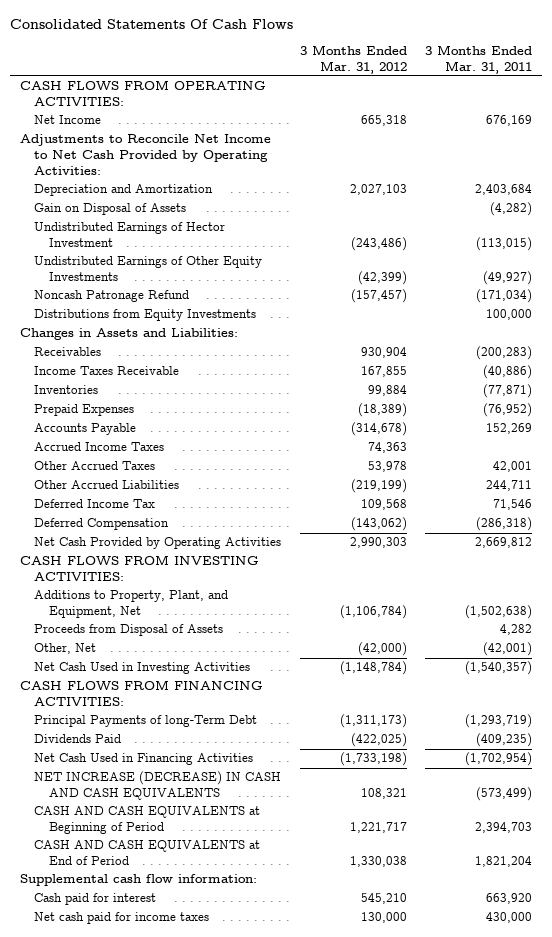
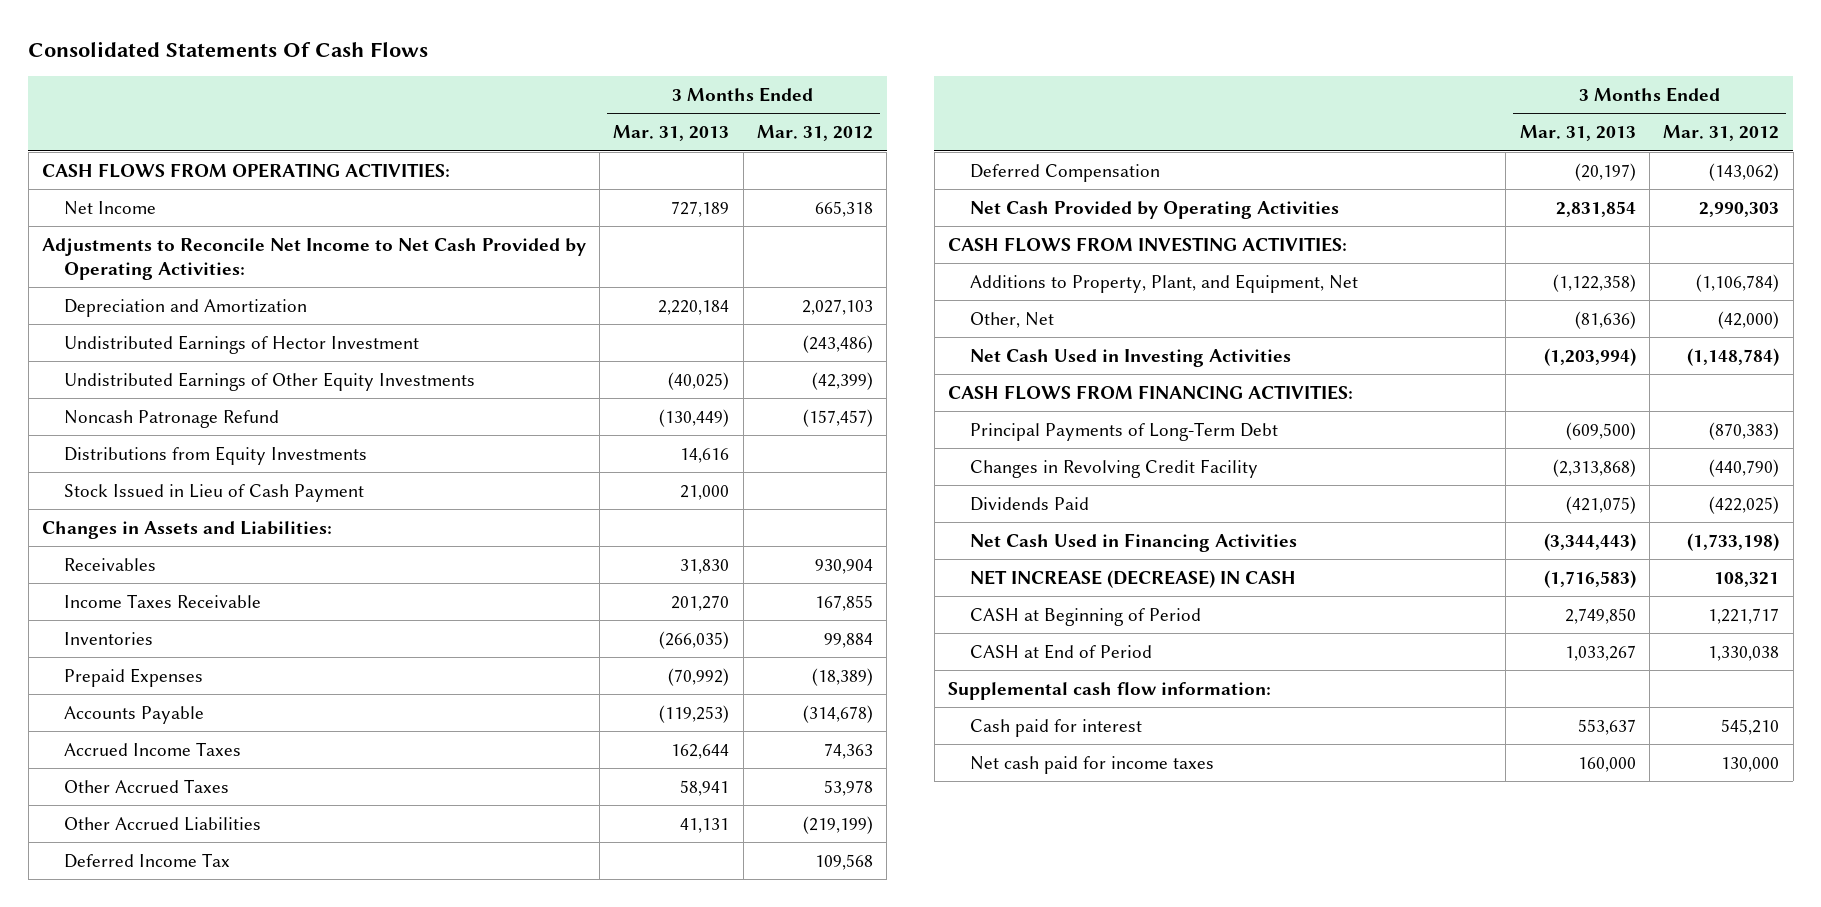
[425,45,533,74] 3 Months Ended Mar. 31, 2011 -> none
none -> [613,125,730,142] Mar. 31, 2013
[34,203,187,216] Gain on Disposal of Assets -> none
none -> [64,483,365,502] Stock Issued in Lieu of Cash Payment
[34,624,224,637] Proceeds from Disposal of Assets -> none
[34,715,258,728] Principal Payments of long-Term Debt -> [970,421,1279,441] Principal Payments of Long-Term Debt
[339,714,407,729] (1,311,173) -> [1709,421,1780,440] (870,383)
none -> [970,458,1259,478] Changes in Revolving Credit Facility
[34,771,282,801] NET INCREASE (DECREASE) IN CASH AND CASH EQUIVALENTS -> [970,569,1297,588] NET INCREASE (DECREASE) IN CASH
[34,806,261,835] CASH AND CASH EQUIVALENTS at Beginning of Period -> [970,607,1202,626] CASH at Beginning of Period
[34,840,261,866] CASH AND CASH EQUIVALENTS at End of Period -> [970,643,1153,659] CASH at End of Period

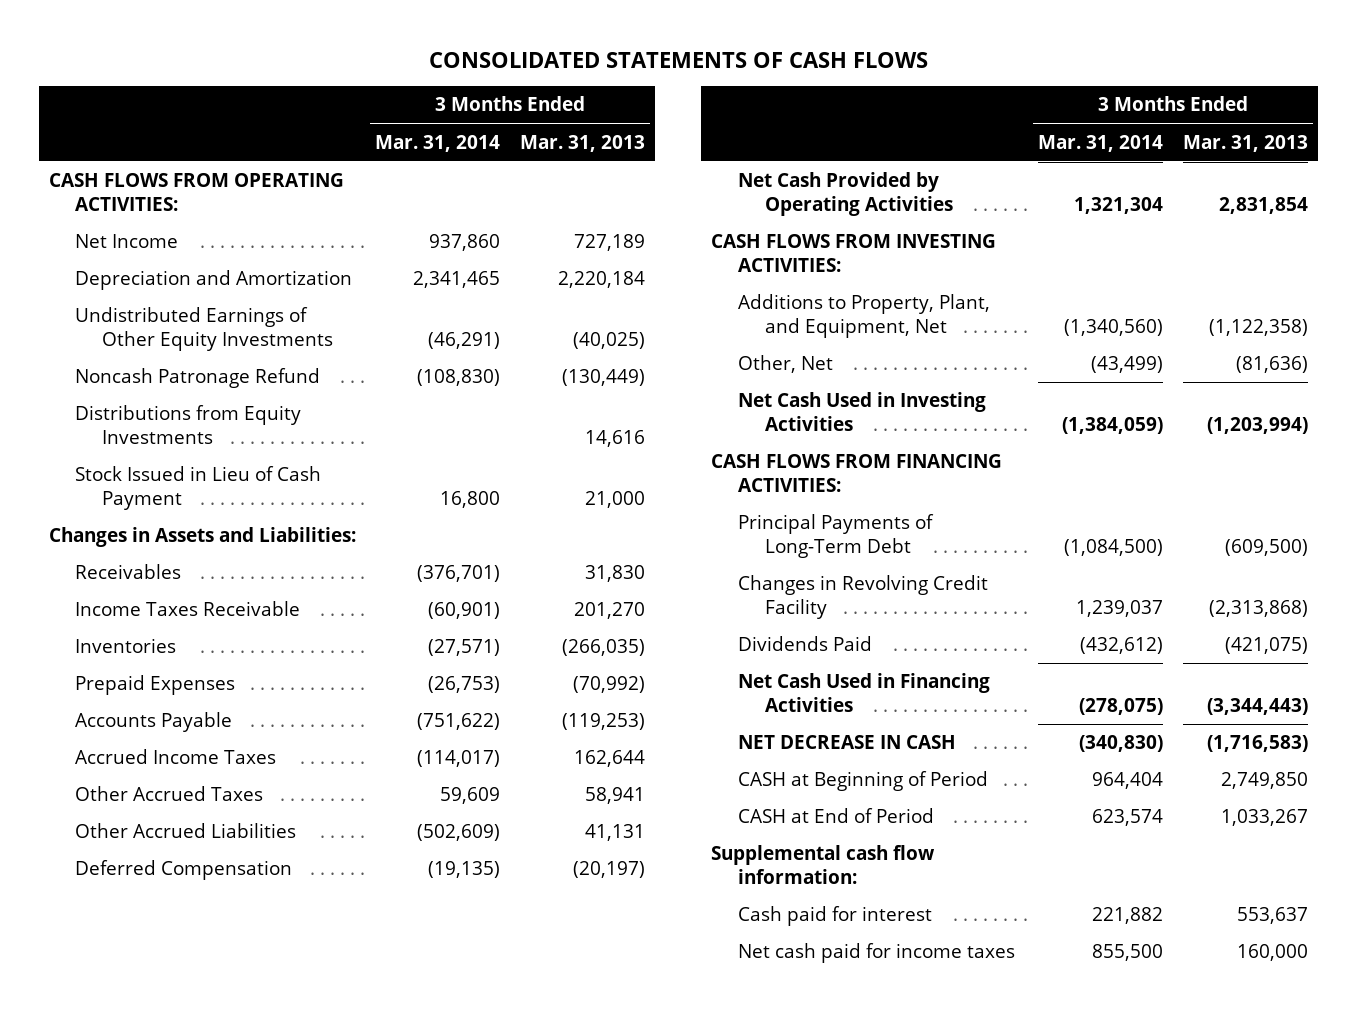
[28,41,429,58] Consolidated Statements Of Cash Flows -> [429,51,929,68] CONSOLIDATED STATEMENTS OF CASH FLOWS
[757,125,874,142] Mar. 31, 2012 -> none
none -> [375,134,501,152] Mar. 31, 2014
[41,237,586,280] Adjustments to Reconcile Net Income to Net Cash Provided by Operating Activities: -> none
[64,334,420,354] Undistributed Earnings of Hector Investment -> none
[64,852,231,868] Deferred Income Tax -> none
[970,569,1297,588] NET INCREASE (DECREASE) IN CASH -> [738,735,957,750] NET DECREASE IN CASH

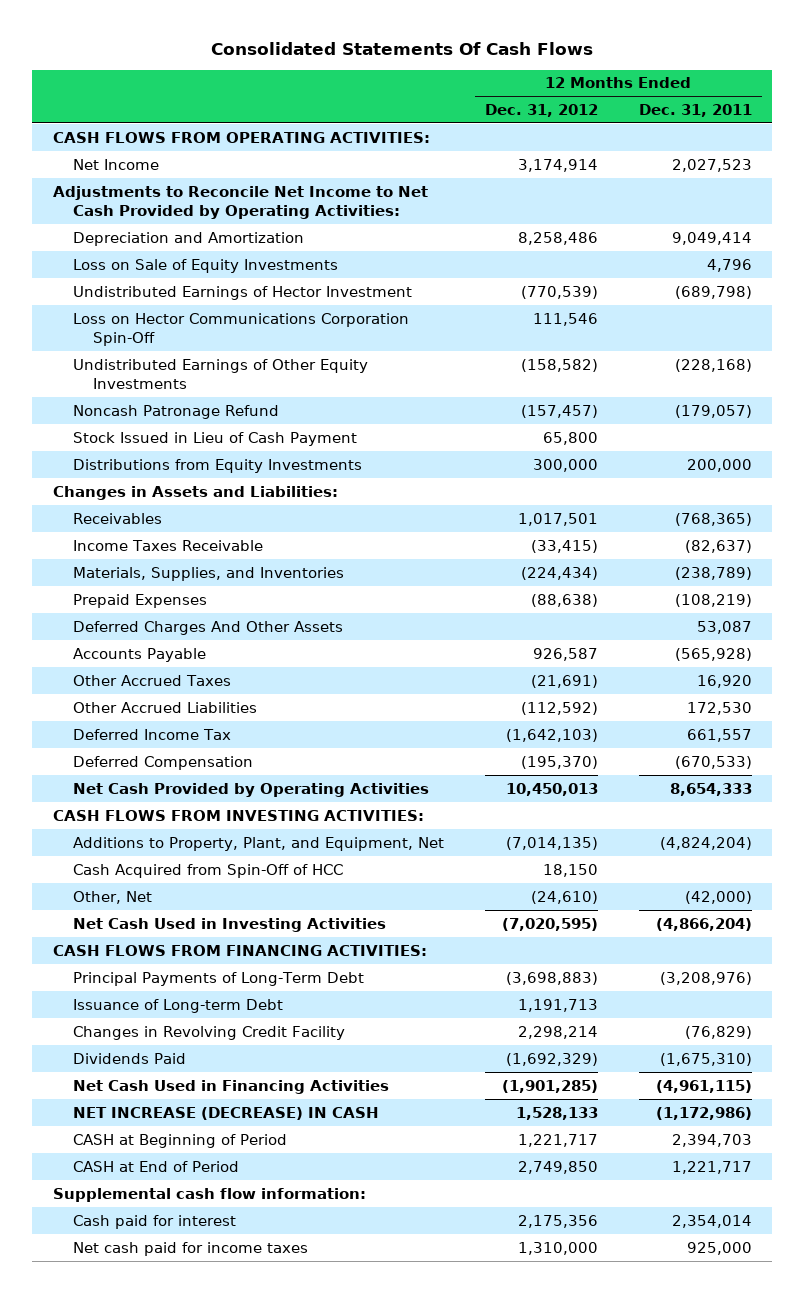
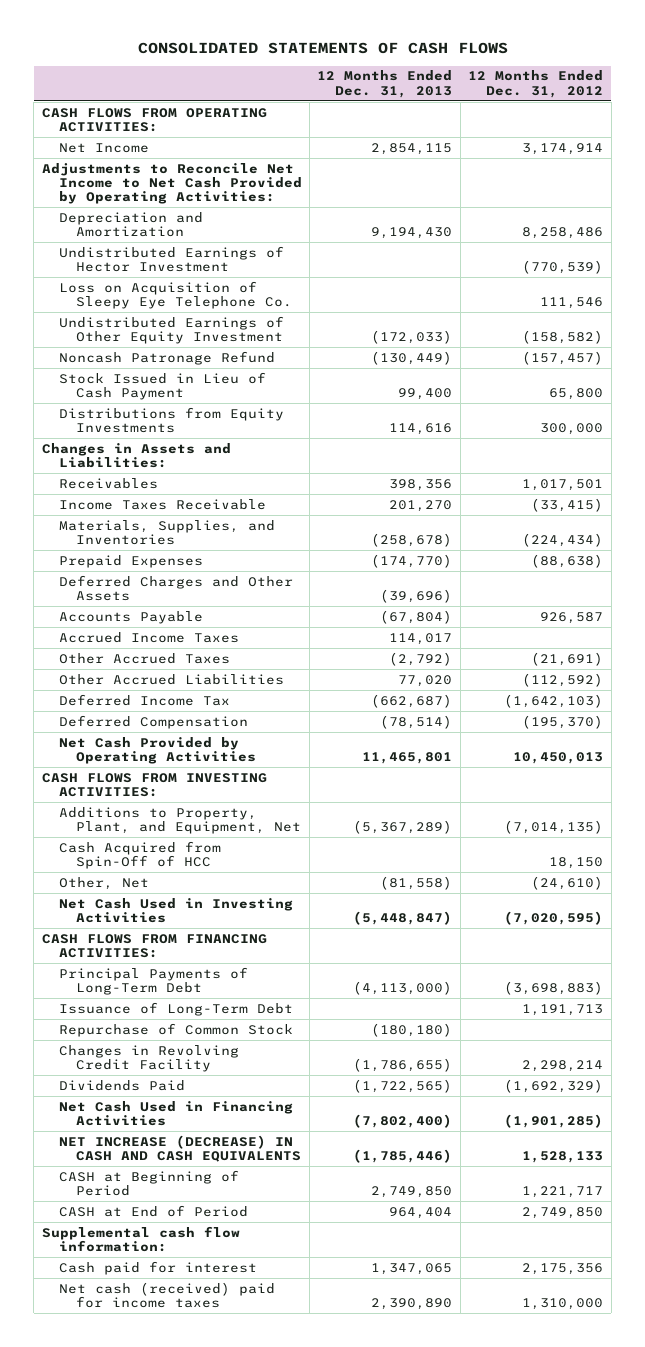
[211,42,594,56] Consolidated Statements Of Cash Flows -> [137,42,508,55] CONSOLIDATED STATEMENTS OF CASH FLOWS
[638,103,752,117] Dec. 31, 2011 -> none
none -> [317,70,453,98] 12 Months Ended Dec. 31, 2013
[73,258,339,273] Loss on Sale of Equity Investments -> none
[73,312,410,346] Loss on Hector Communications Corporation Spin-Off -> [58,280,292,310] Loss on Acquisition of Sleepy Eye Telephone Co.
[73,358,369,389] Undistributed Earnings of Other Equity Investments -> [58,315,284,345] Undistributed Earnings of Other Equity Investment
[73,620,344,635] Deferred Charges And Other Assets -> [58,574,293,602] Deferred Charges and Other Assets
none -> [58,631,239,643] Accrued Income Taxes
[73,998,284,1013] Issuance of Long-term Debt -> [58,1001,293,1016] Issuance of Long-Term Debt
none -> [58,1022,293,1037] Repurchase of Common Stock
[73,1106,380,1120] NET INCREASE (DECREASE) IN CASH -> [58,1134,301,1163] NET INCREASE (DECREASE) IN CASH AND CASH EQUIVALENTS
[73,1241,309,1256] Net cash paid for income taxes -> [58,1281,275,1309] Net cash (received) paid for income taxes

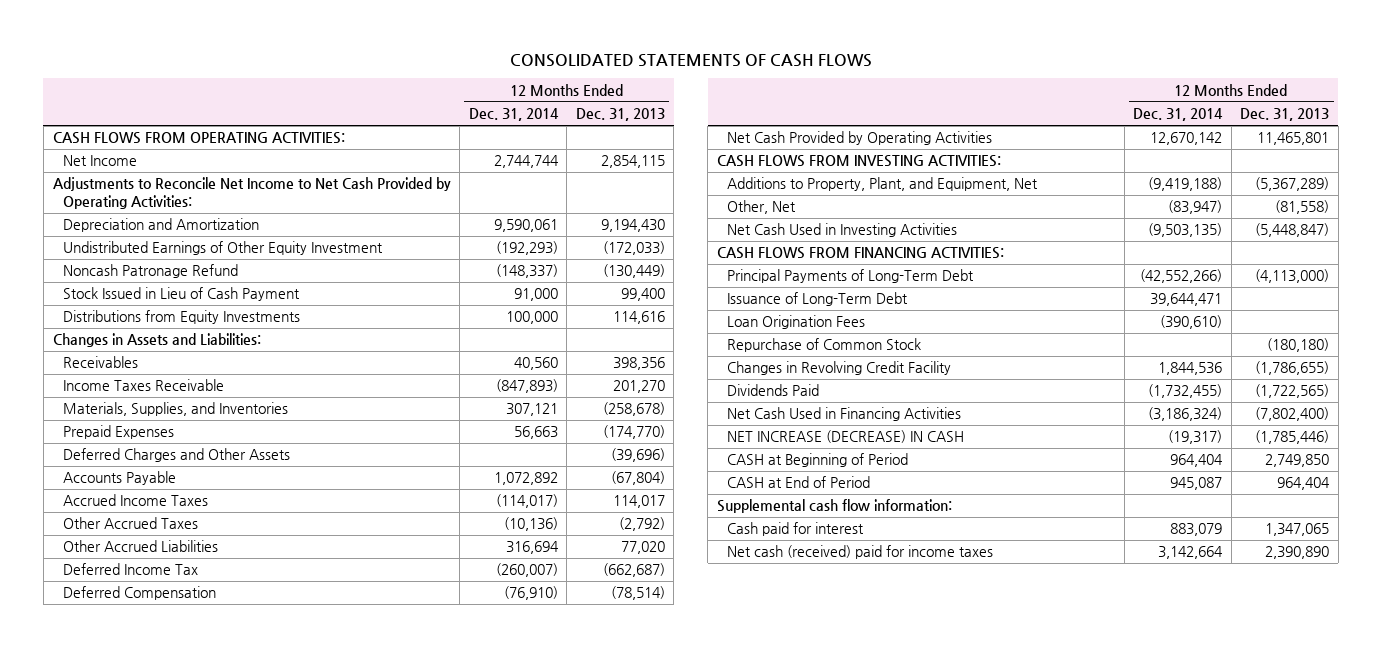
[468,70,604,98] 12 Months Ended Dec. 31, 2012 -> none
none -> [468,108,559,122] Dec. 31, 2014
[58,245,284,273] Undistributed Earnings of Hector Investment -> none
[58,280,292,310] Loss on Acquisition of Sleepy Eye Telephone Co. -> none
[58,840,221,870] Cash Acquired from Spin-Off of HCC -> none
none -> [727,315,866,330] Loan Origination Fees
[58,1134,301,1163] NET INCREASE (DECREASE) IN CASH AND CASH EQUIVALENTS -> [727,430,965,444] NET INCREASE (DECREASE) IN CASH

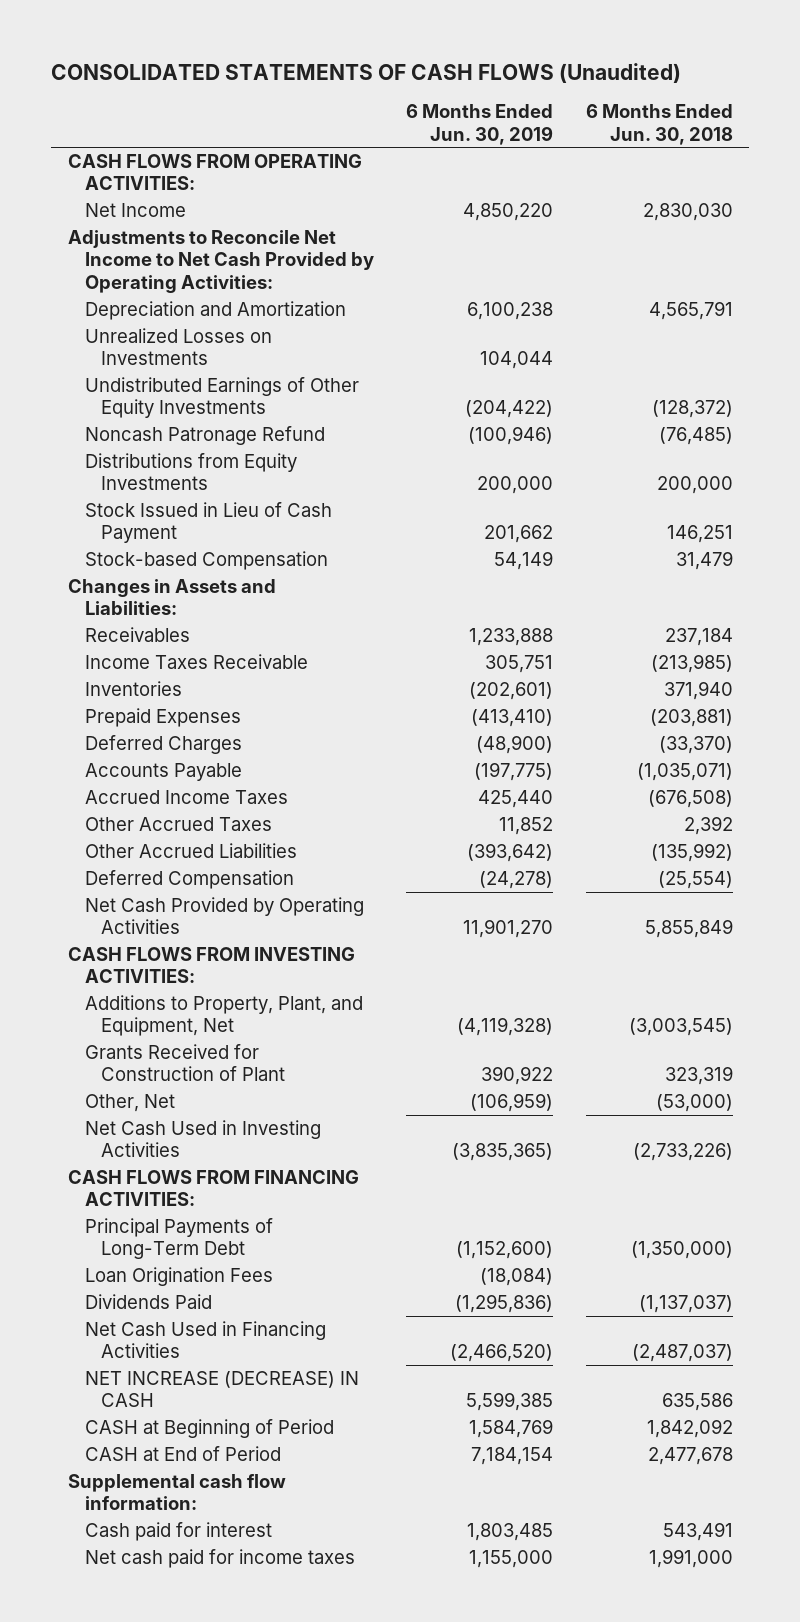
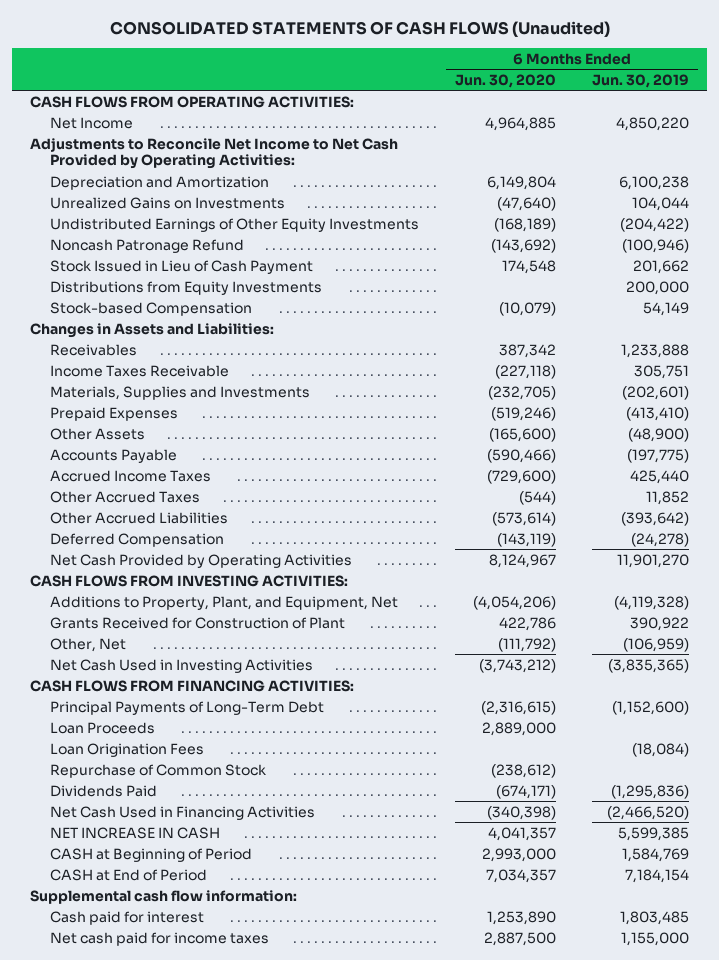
[585,104,733,145] 6 Months Ended Jun. 30, 2018 -> none
none -> [454,73,556,88] Jun. 30, 2020
[84,328,272,366] Unrealized Losses on Investments -> [49,196,285,209] Unrealized Gains on Investments
[84,453,297,491] Distributions from Equity Investments -> [49,280,322,295] Distributions from Equity Investments
[84,681,182,697] Inventories -> [49,385,310,400] Materials, Supplies and Investments
[84,735,242,755] Deferred Charges -> [49,427,145,440] Other Assets
none -> [49,721,155,734] Loan Proceeds
none -> [49,763,266,778] Repurchase of Common Stock
[84,1371,359,1408] NET INCREASE (DECREASE) IN CASH -> [49,826,220,839] NET INCREASE IN CASH

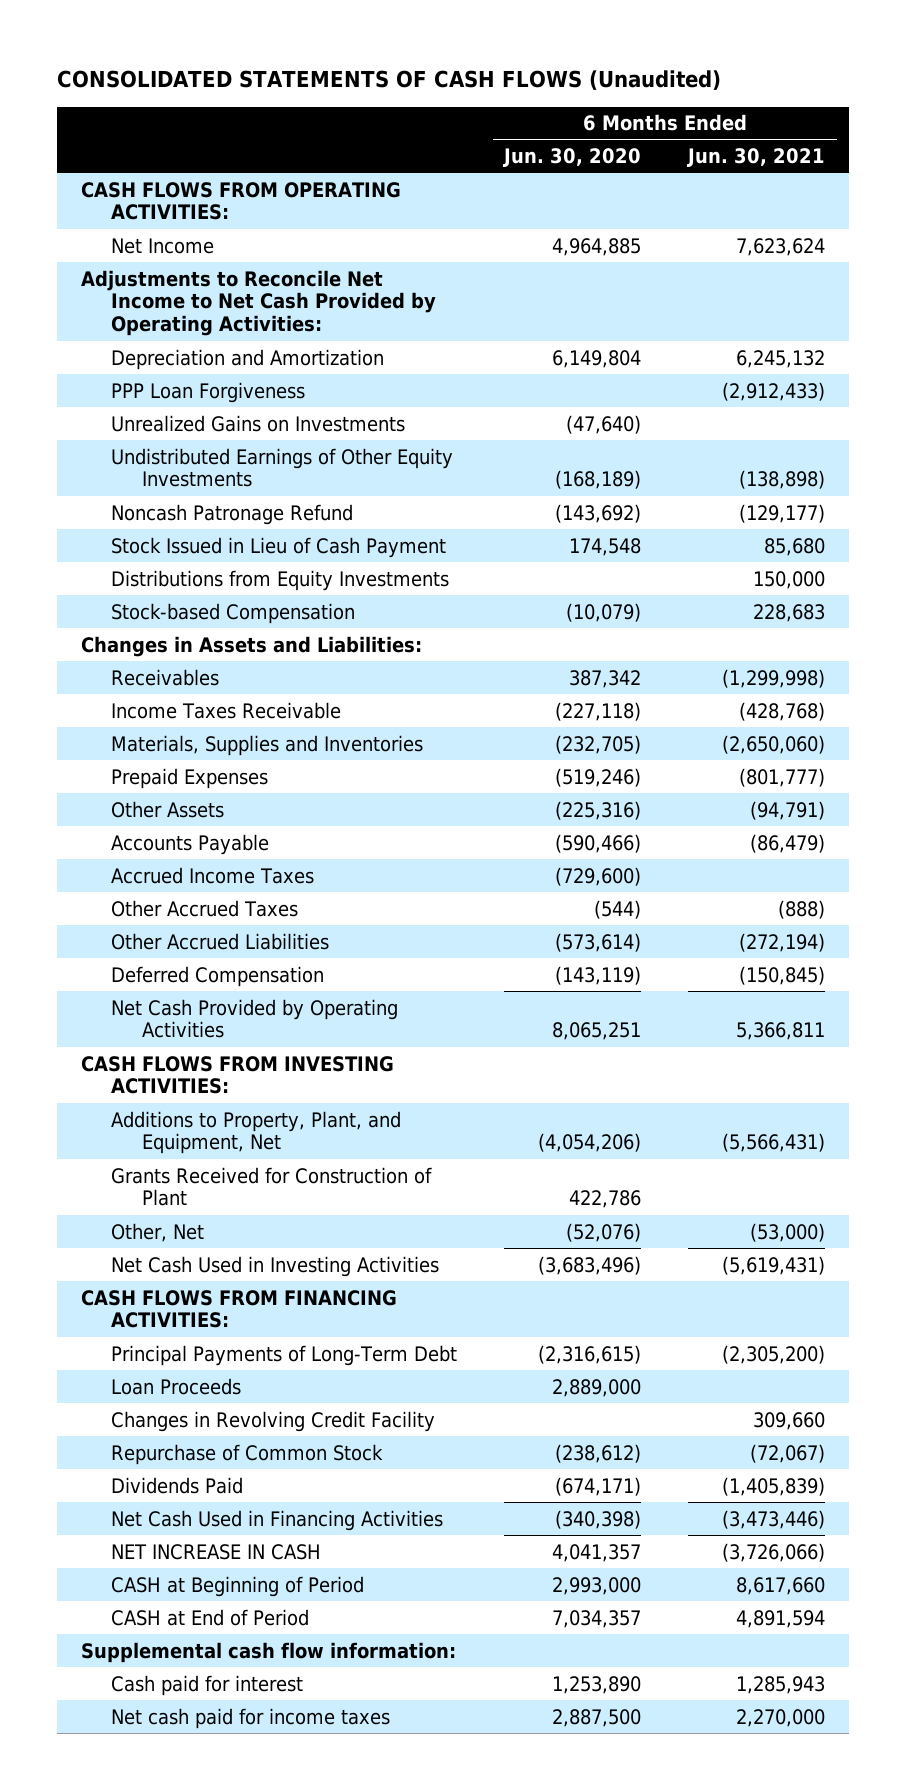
[591,73,689,88] Jun. 30, 2019 -> none
none -> [687,148,826,168] Jun. 30, 2021
none -> [111,381,306,403] PPP Loan Forgiveness
[49,385,310,400] Materials, Supplies and Investments -> [111,734,424,756] Materials, Supplies and Inventories
[488,427,556,442] (165,600) -> [555,800,642,820] (225,316)
[488,553,556,568] 8,124,967 -> [552,1022,642,1041] 8,065,251
[497,637,556,652] (111,792) -> [566,1222,642,1242] (52,076)
[478,658,556,673] (3,743,212) -> [538,1255,642,1275] (3,683,496)
[49,742,204,757] Loan Origination Fees -> none
none -> [111,1410,436,1432] Changes in Revolving Credit Facility

